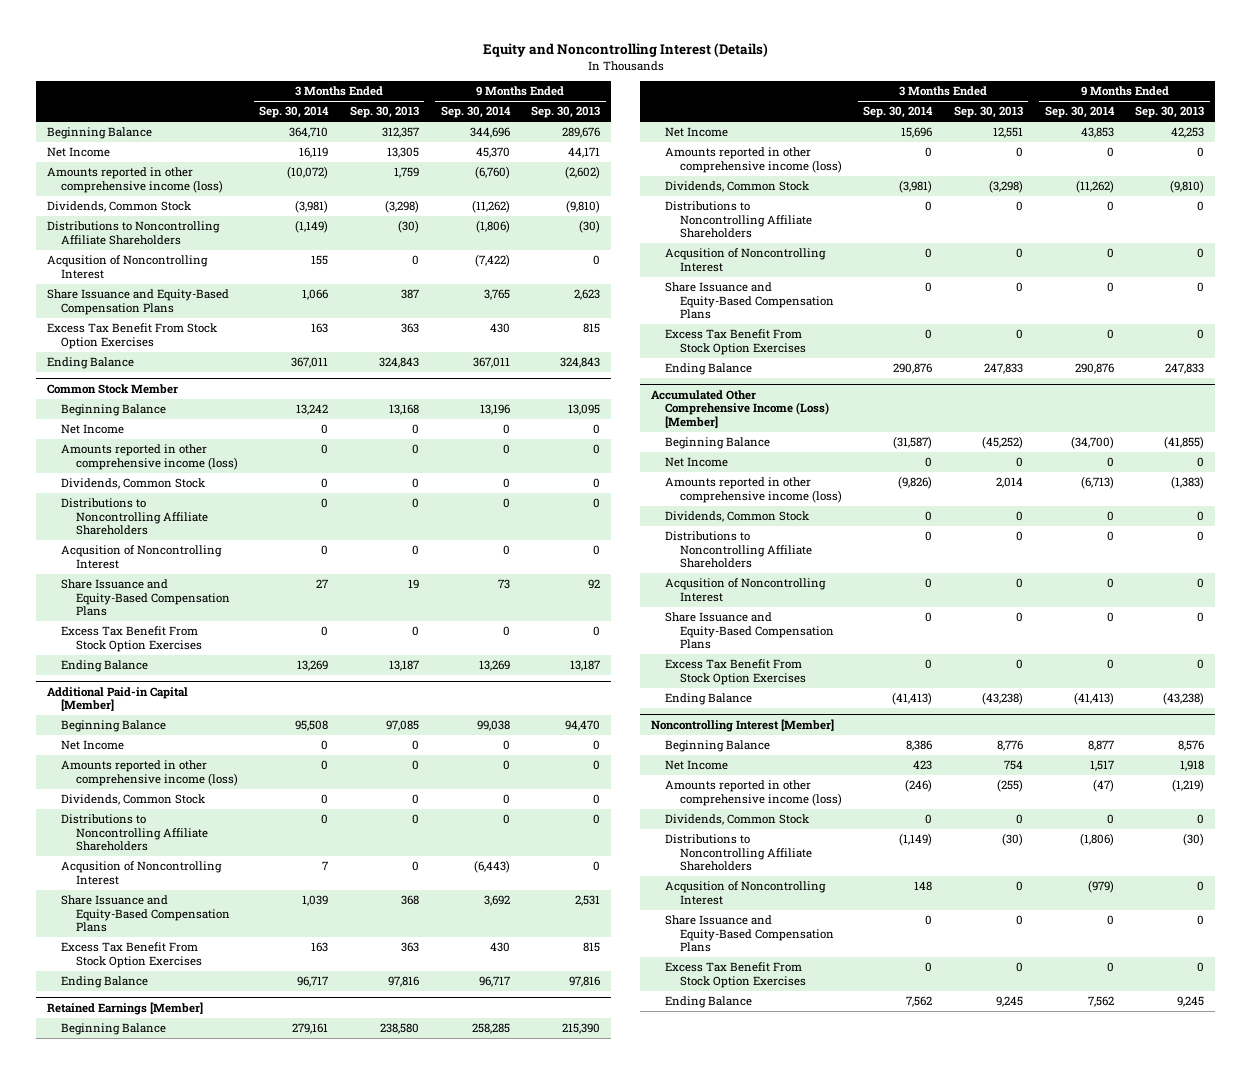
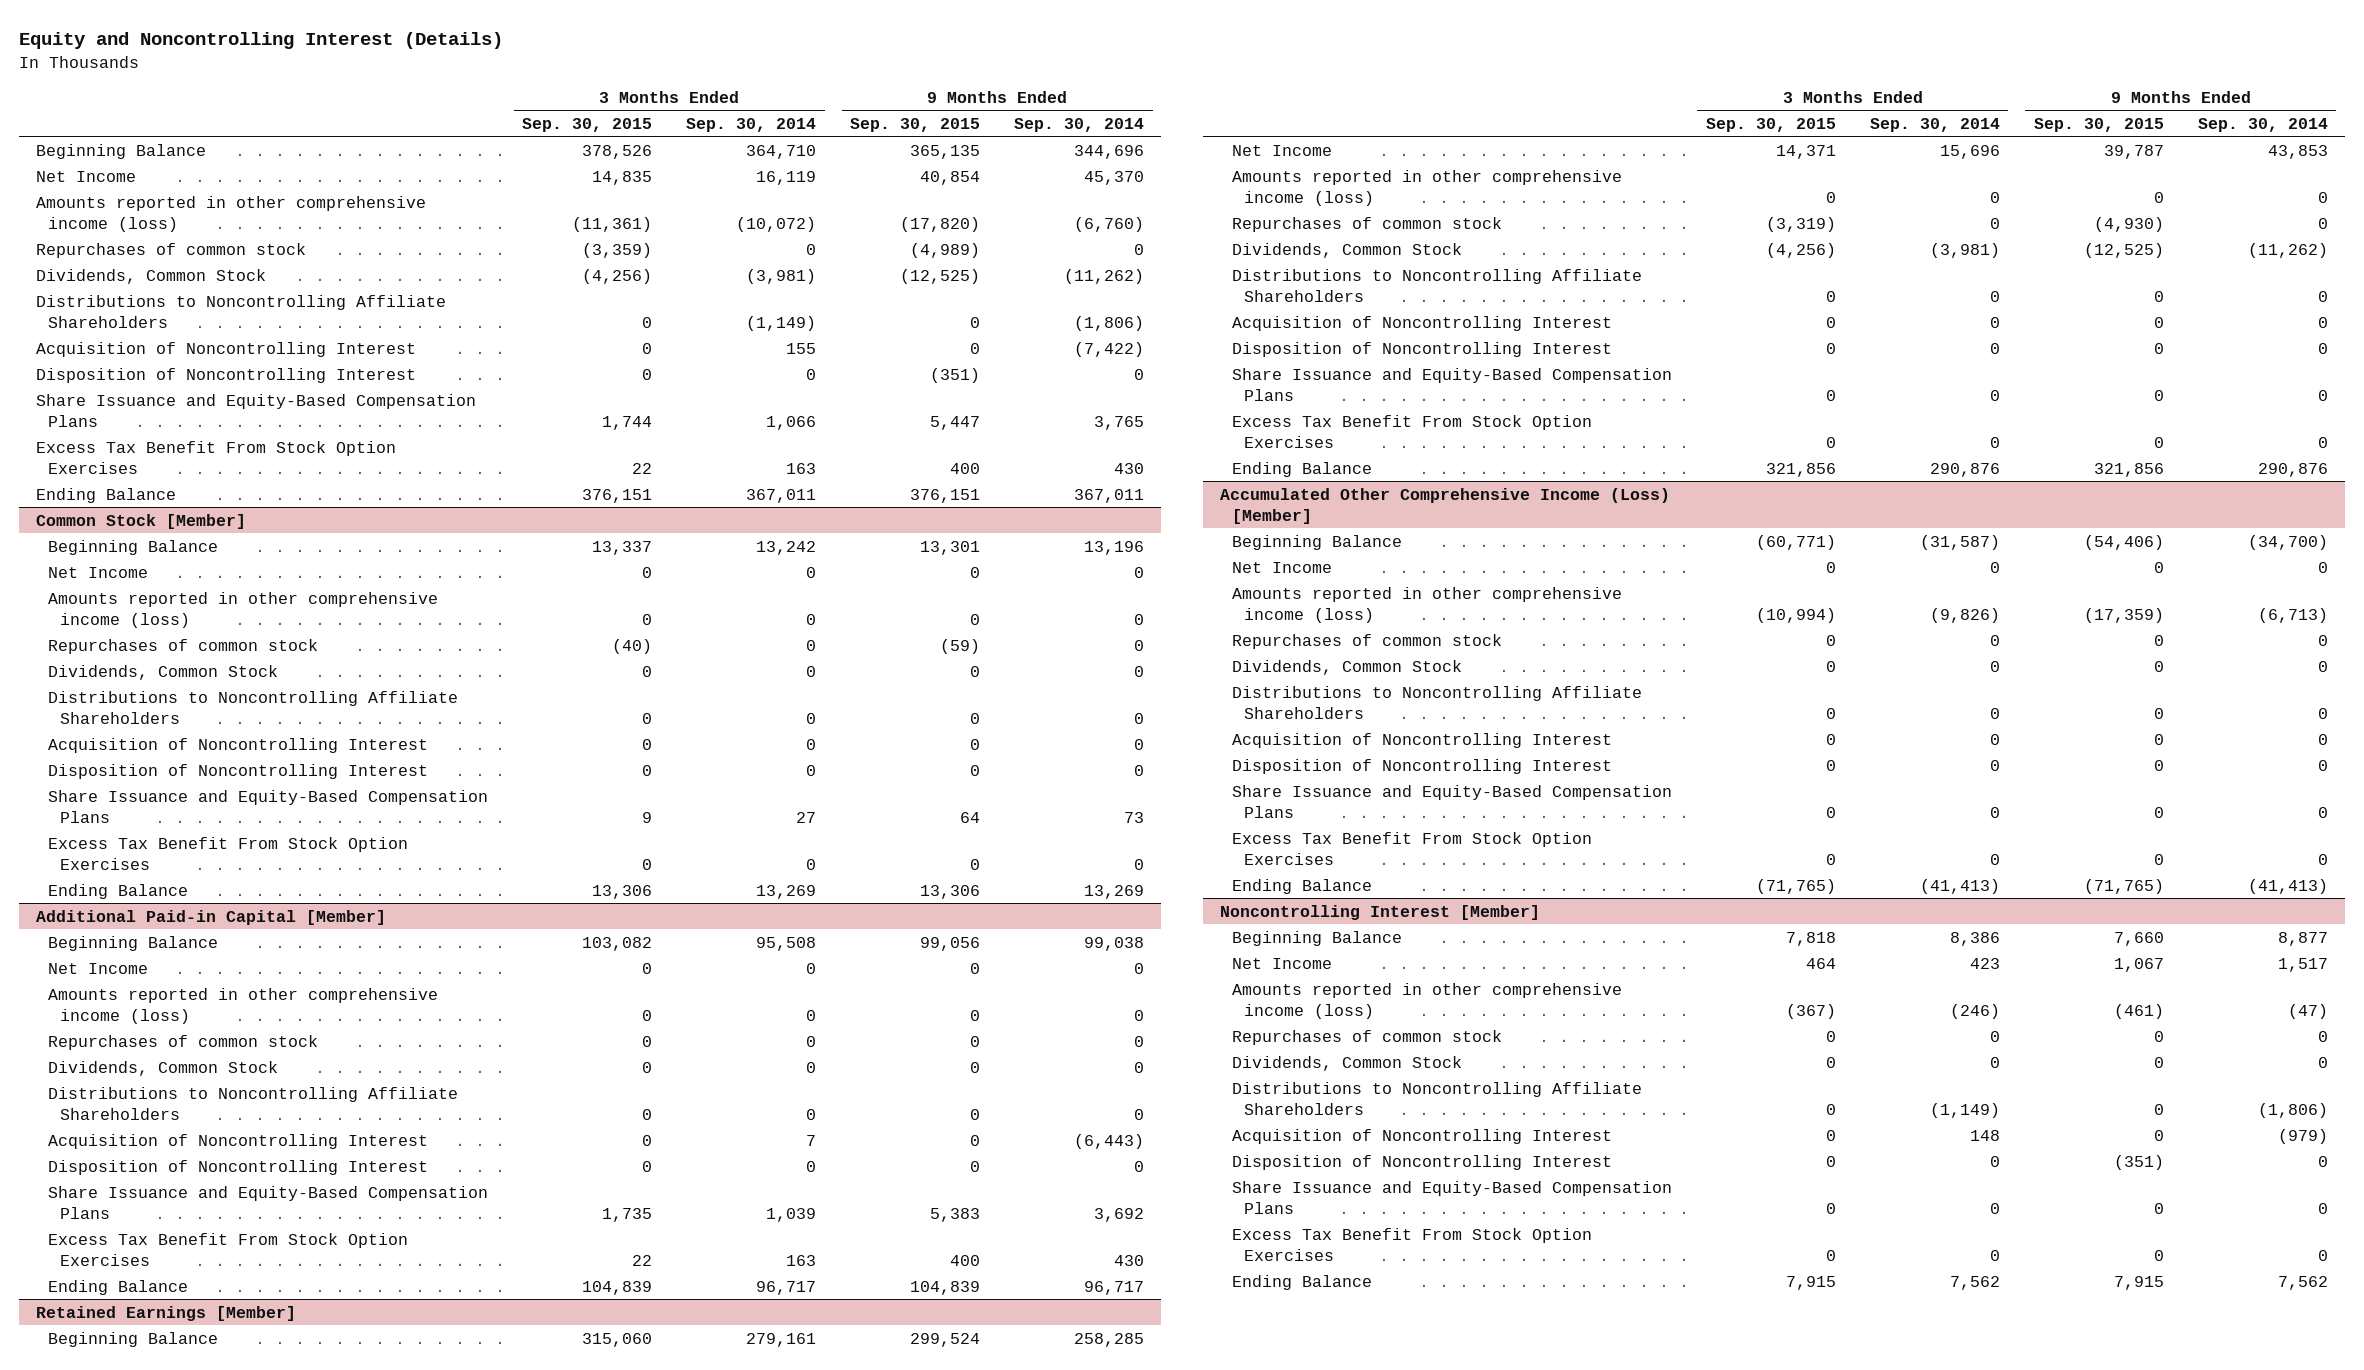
[349,106,419,119] Sep. 30, 2013 -> none
[531,106,601,119] Sep. 30, 2013 -> none
none -> [522,117,653,132] Sep. 30, 2015
none -> [850,117,981,132] Sep. 30, 2015
none -> [36,242,307,258] Repurchases of common stock
[46,255,208,279] Acqusition of Noncontrolling Interest -> [36,341,417,357] Acquisition of Noncontrolling Interest
none -> [36,367,417,383] Disposition of Noncontrolling Interest
[46,383,178,394] Common Stock Member -> [36,513,247,529] Common Stock [Member]
none -> [48,638,319,654] Repurchases of common stock
[61,545,223,569] Acqusition of Noncontrolling Interest -> [48,737,429,753] Acquisition of Noncontrolling Interest
none -> [48,763,429,779] Disposition of Noncontrolling Interest
none -> [48,1034,319,1050] Repurchases of common stock
[61,861,223,885] Acqusition of Noncontrolling Interest -> [48,1133,429,1149] Acquisition of Noncontrolling Interest
none -> [48,1159,429,1175] Disposition of Noncontrolling Interest
none -> [1231,216,1502,232] Repurchases of common stock
[665,248,827,272] Acqusition of Noncontrolling Interest -> [1231,315,1612,331] Acquisition of Noncontrolling Interest
none -> [1231,341,1612,357] Disposition of Noncontrolling Interest
none -> [1231,633,1502,649] Repurchases of common stock
[665,578,827,602] Acqusition of Noncontrolling Interest -> [1231,732,1612,748] Acquisition of Noncontrolling Interest
none -> [1231,758,1612,774] Disposition of Noncontrolling Interest
none -> [1231,1029,1502,1045] Repurchases of common stock
[665,881,827,905] Acqusition of Noncontrolling Interest -> [1231,1128,1612,1144] Acquisition of Noncontrolling Interest
none -> [1231,1154,1612,1170] Disposition of Noncontrolling Interest

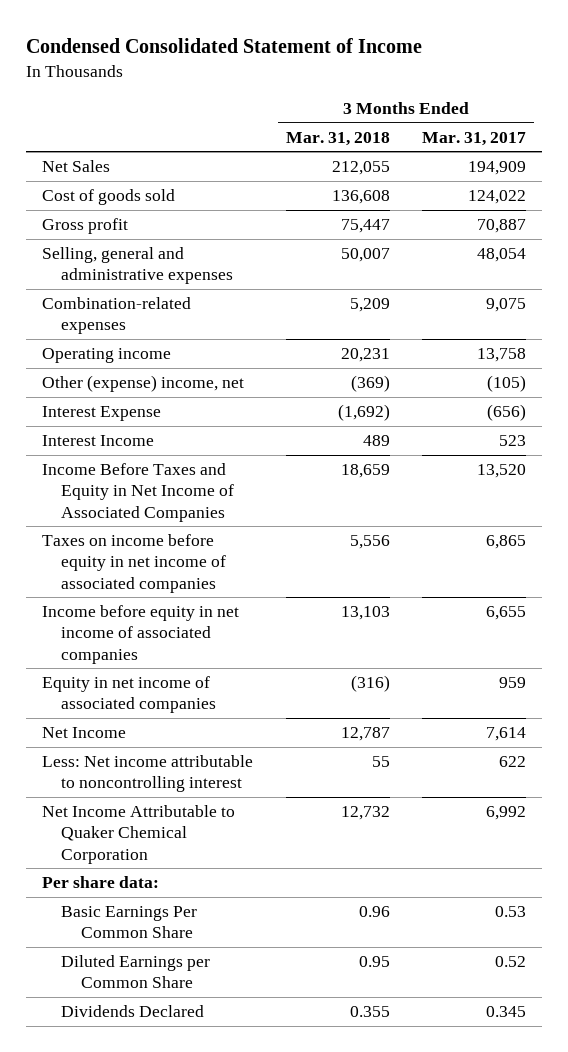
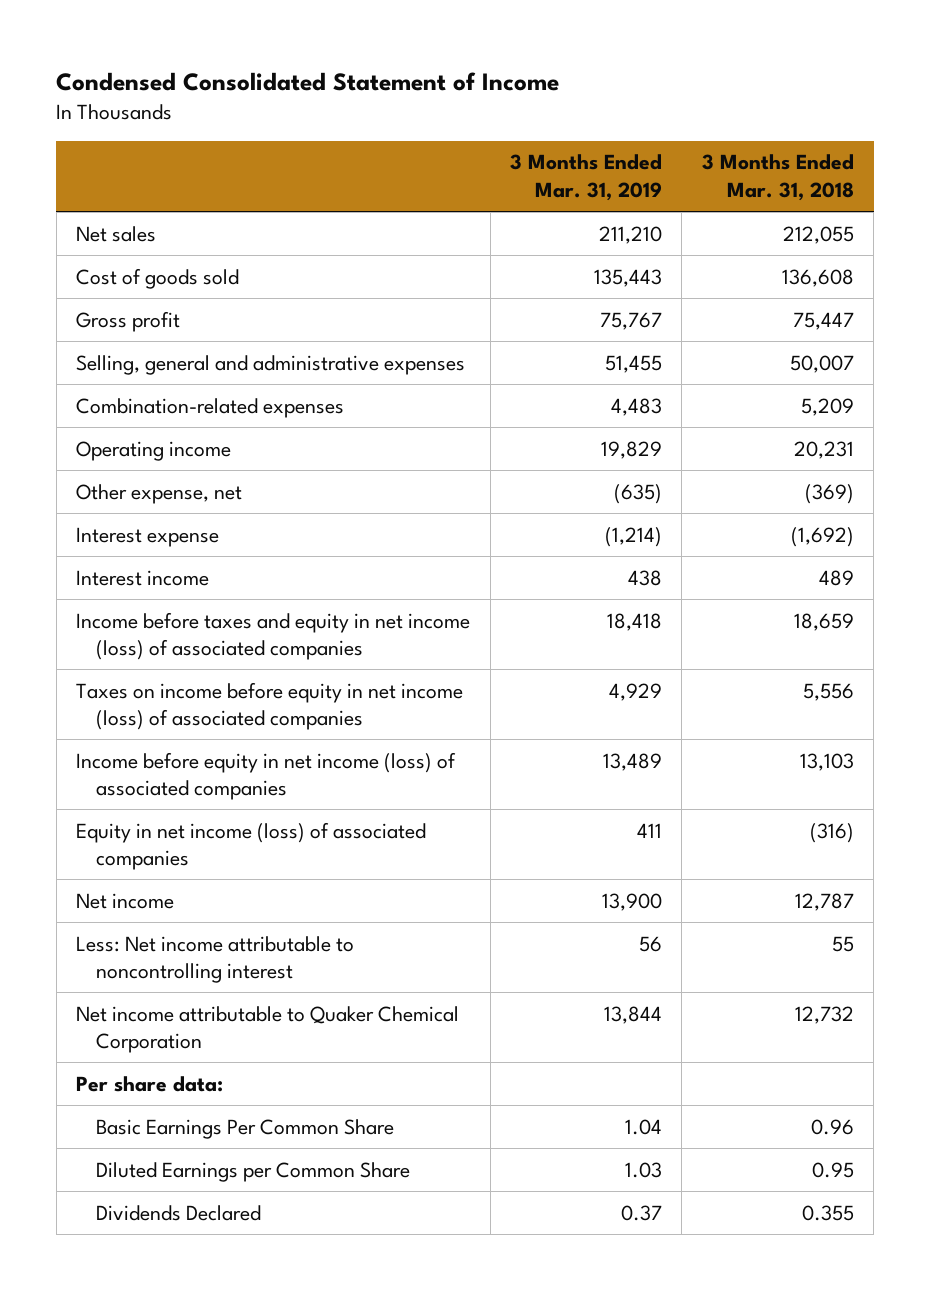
[421,131,526,146] Mar. 31, 2017 -> none
none -> [510,154,663,201] 3 Months Ended Mar. 31, 2019
[42,159,111,172] Net Sales -> [76,225,157,242] Net sales
[42,374,245,392] Other (expense) income, net -> [76,483,243,504] Other expense, net
[42,405,162,421] Interest Expense -> [76,526,220,547] Interest expense
[42,434,155,446] Interest Income -> [76,569,210,586] Interest income
[42,462,235,522] Income Before Taxes and Equity in Net Income of Associated Companies -> [76,611,471,661] Income before taxes and equity in net income (loss) of associated companies
[42,533,227,593] Taxes on income before equity in net income of associated companies -> [76,681,464,731] Taxes on income before equity in net income (loss) of associated companies
[42,604,240,664] Income before equity in net income of associated companies -> [76,751,457,801] Income before equity in net income (loss) of associated companies
[42,675,217,714] Equity in net income of associated companies -> [76,821,427,871] Equity in net income (loss) of associated companies
[42,726,127,738] Net Income -> [76,892,175,909] Net income
[42,804,236,864] Net Income Attributable to Quaker Chemical Corporation -> [76,1005,460,1054] Net income attributable to Quaker Chemical Corporation

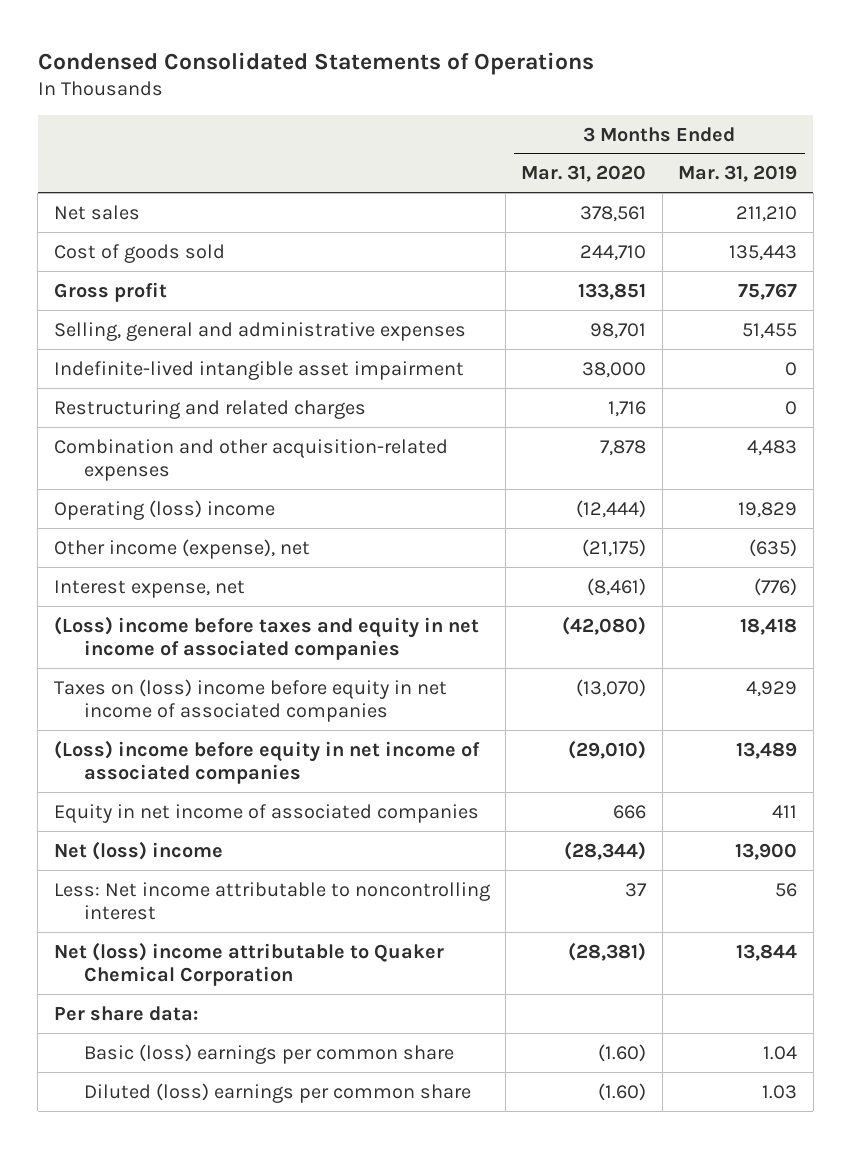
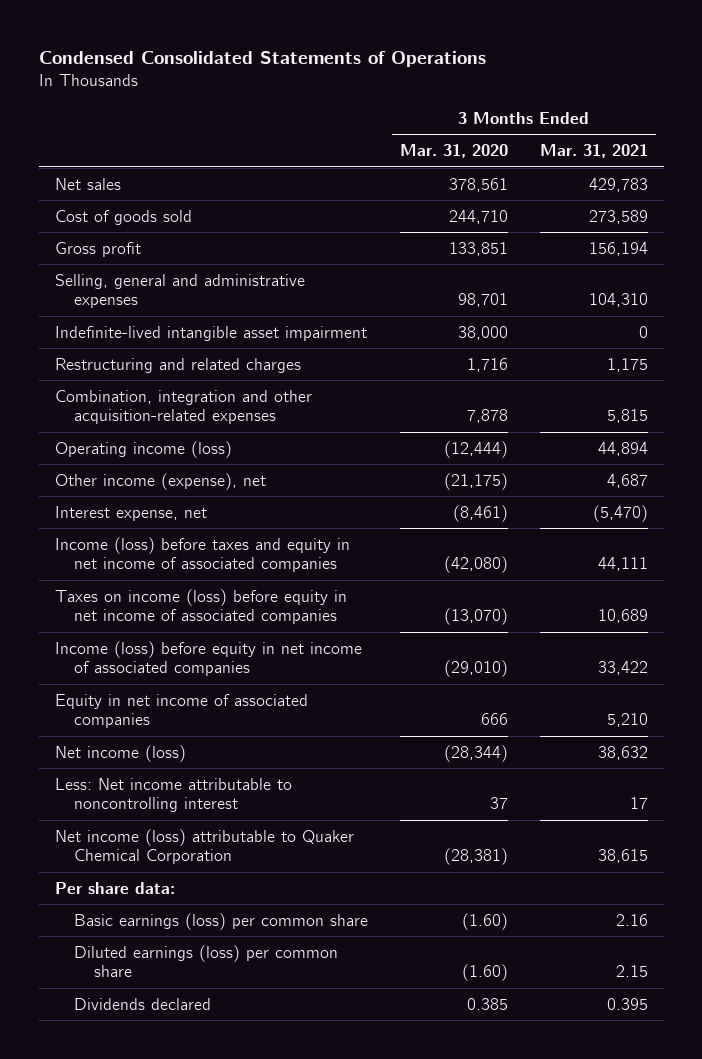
[678,165,798,183] Mar. 31, 2019 -> none
none -> [539,144,648,159] Mar. 31, 2021
[53,438,448,482] Combination and other acquisition-related expenses -> [54,389,312,425] Combination, integration and other acquisition-related expenses
[53,499,275,520] Operating (loss) income -> [54,440,232,458] Operating income (loss)
[53,615,479,661] (Loss) income before taxes and equity in net income of associated companies -> [54,536,350,573] Income (loss) before taxes and equity in net income of associated companies
[53,678,447,723] Taxes on (loss) income before equity in net income of associated companies -> [54,588,347,625] Taxes on income (loss) before equity in net income of associated companies
[53,739,480,785] (Loss) income before equity in net income of associated companies -> [54,640,362,677] Income (loss) before equity in net income of associated companies
[53,840,223,860] Net (loss) income -> [54,744,186,762] Net income (loss)
[53,941,444,987] Net (loss) income attributable to Quaker Chemical Corporation -> [54,828,354,865] Net income (loss) attributable to Quaker Chemical Corporation
[84,1043,455,1064] Basic (loss) earnings per common share -> [74,912,369,930] Basic earnings (loss) per common share
[84,1082,472,1103] Diluted (loss) earnings per common share -> [74,944,339,978] Diluted earnings (loss) per common share
none -> [74,997,212,1010] Dividends declared

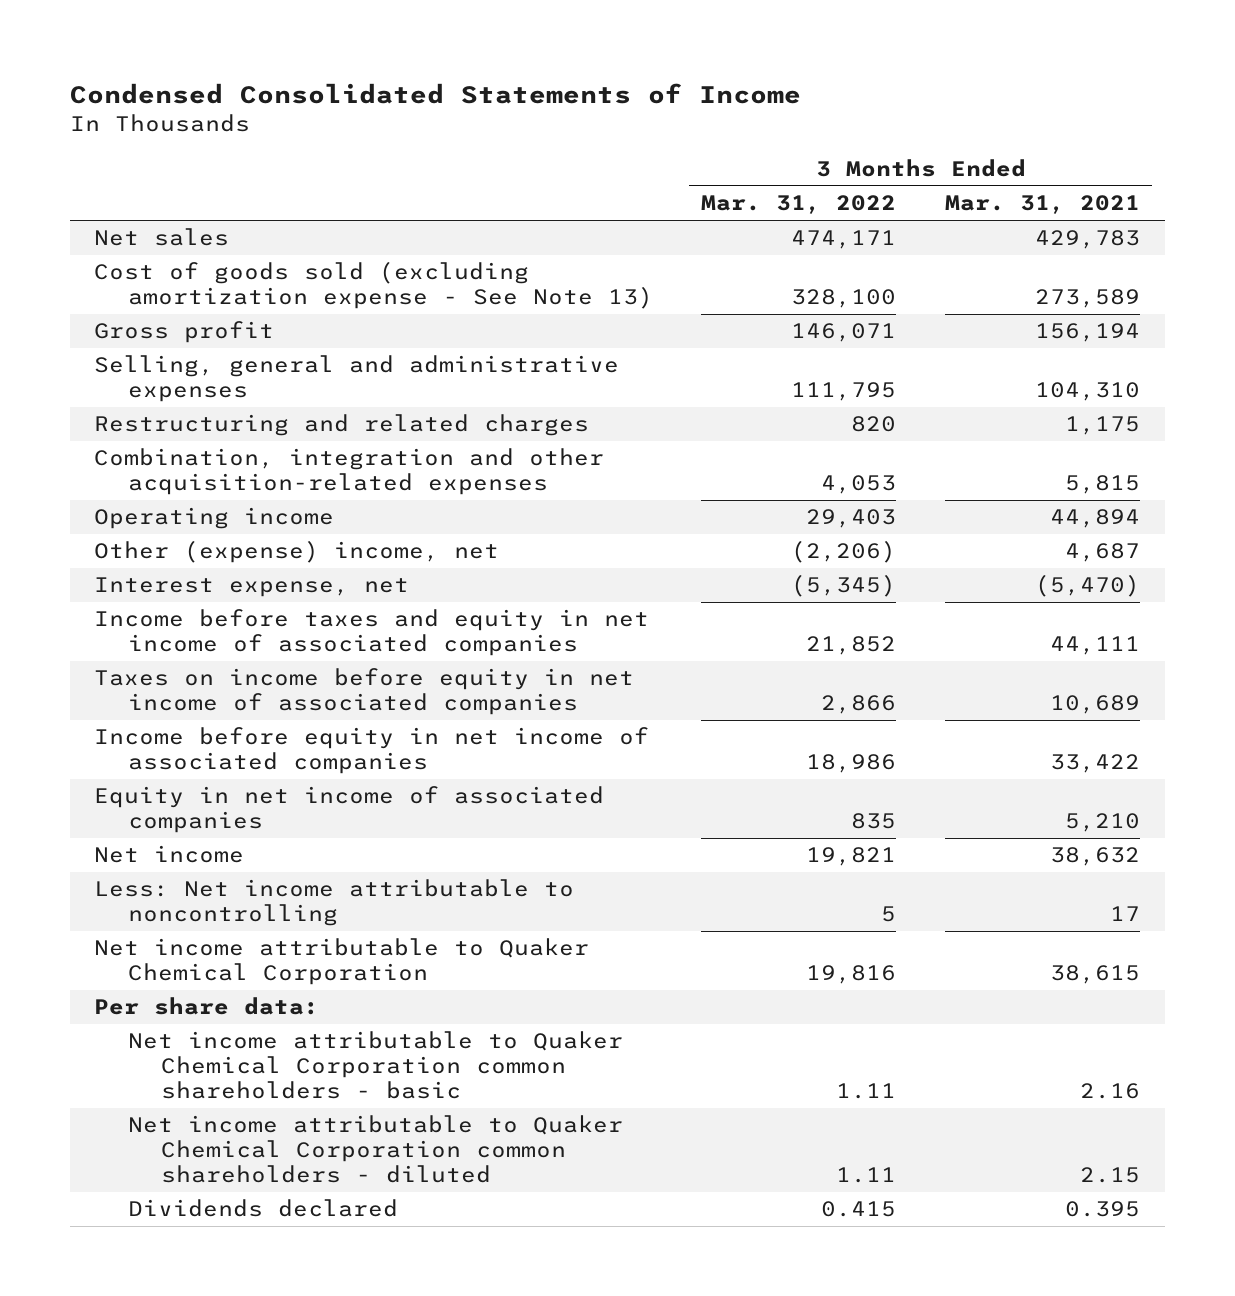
[38,50,486,67] Condensed Consolidated Statements of Operations -> [70,82,802,104] Condensed Consolidated Statements of Income
[399,144,508,159] Mar. 31, 2020 -> none
none -> [701,195,897,215] Mar. 31, 2022
[54,209,192,225] Cost of goods sold -> [94,261,653,310] Cost of goods sold (excluding amortization expense - See Note 13)
[54,325,367,341] Indefinite-lived intangible asset impairment -> none
[54,440,232,458] Operating income (loss) -> [94,507,335,530] Operating income
[54,472,266,490] Other income (expense), net -> [94,540,500,564] Other (expense) income, net
[54,536,350,573] Income (loss) before taxes and equity in net income of associated companies -> [94,609,650,657] Income before taxes and equity in net income of associated companies
[54,588,347,625] Taxes on income (loss) before equity in net income of associated companies -> [94,668,635,716] Taxes on income before equity in net income of associated companies
[54,640,362,677] Income (loss) before equity in net income of associated companies -> [94,727,650,775] Income before equity in net income of associated companies
[54,744,186,762] Net income (loss) -> [94,845,245,864] Net income
[54,777,292,813] Less: Net income attributable to noncontrolling interest -> [94,879,575,927] Less: Net income attributable to noncontrolling
[54,828,354,865] Net income (loss) attributable to Quaker Chemical Corporation -> [94,938,590,986] Net income attributable to Quaker Chemical Corporation
[74,912,369,930] Basic earnings (loss) per common share -> [127,1031,623,1099] Net income attributable to Quaker Chemical Corporation common shareholders - basic
[74,944,339,978] Diluted earnings (loss) per common share -> [127,1115,623,1183] Net income attributable to Quaker Chemical Corporation common shareholders - diluted

